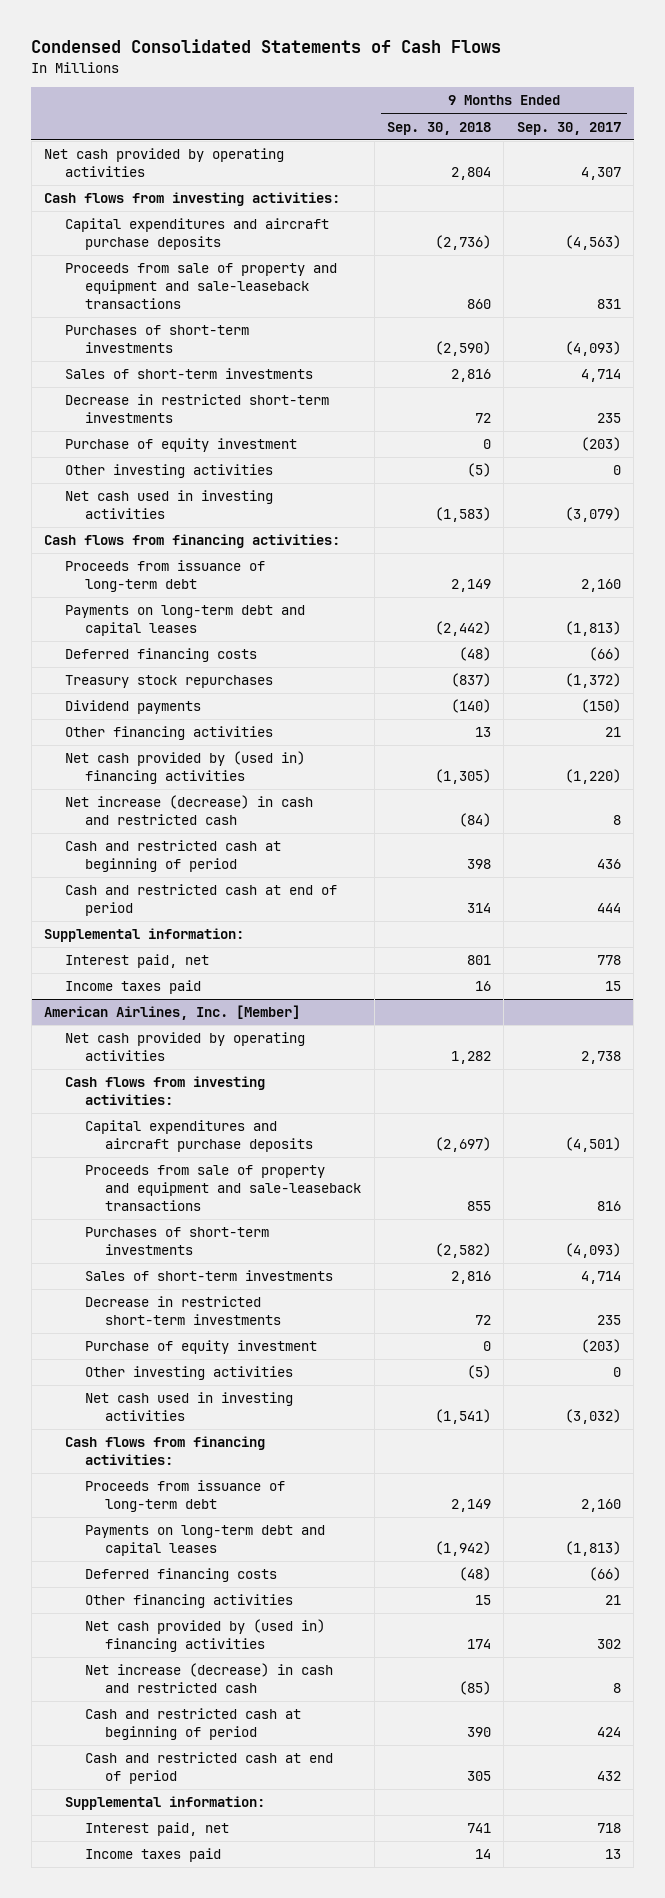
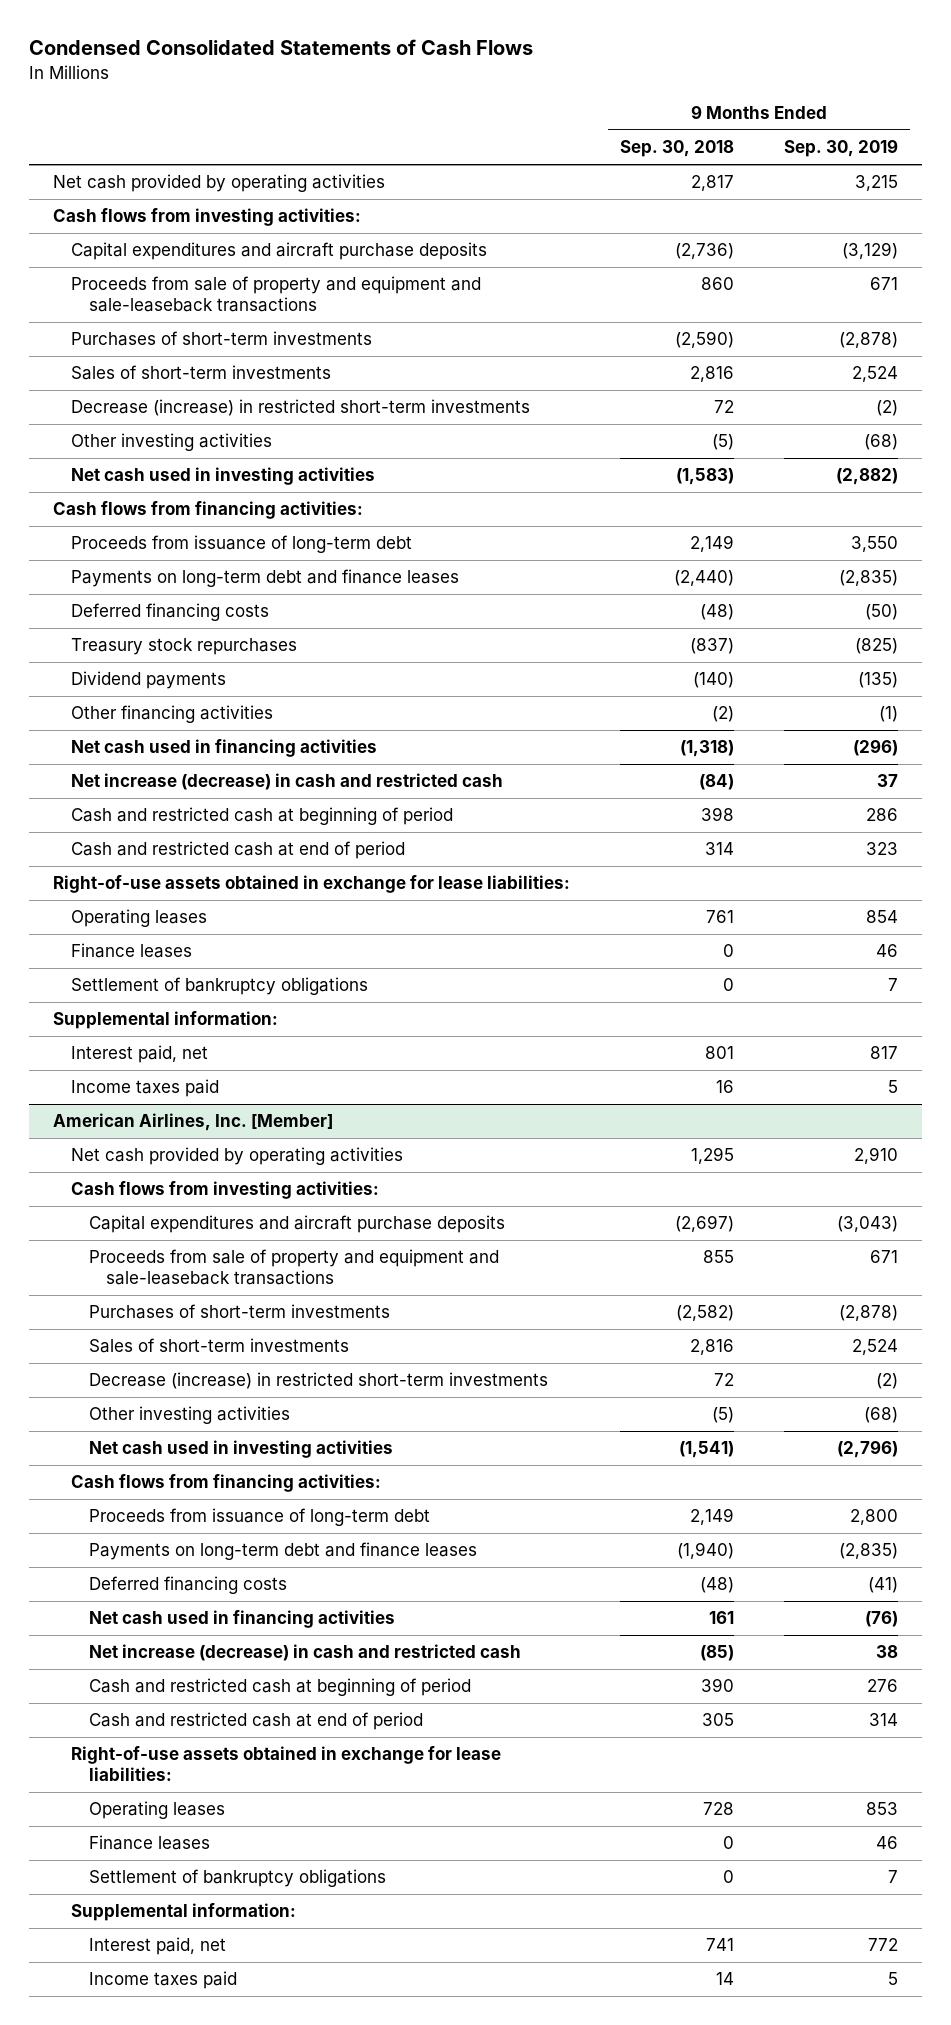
[516,121,621,135] Sep. 30, 2017 -> none
none -> [783,139,898,158] Sep. 30, 2019
[451,167,492,181] 2,804 -> [690,175,734,192] 2,817
[64,438,297,453] Purchase of equity investment -> none
[64,394,329,424] Decrease in restricted short-term investments -> [71,399,531,417] Decrease (increase) in restricted short-term investments
[64,605,305,637] Payments on long-term debt and capital leases -> [71,569,460,588] Payments on long-term debt and finance leases
[435,621,492,637] (2,442) -> [673,570,734,587] (2,440)
[475,727,492,738] 13 -> [711,706,734,723] (2)
[64,751,305,785] Net cash provided by (used in) financing activities -> [71,739,378,758] Net cash used in financing activities
[435,769,492,785] (1,305) -> [679,740,734,758] (1,318)
none -> [53,875,571,894] Right-of-use assets obtained in exchange for lease liabilities:
none -> [71,909,208,928] Operating leases
none -> [71,943,193,959] Finance leases
none -> [71,977,369,996] Settlement of bankruptcy obligations
[451,1051,492,1065] 1,282 -> [690,1147,734,1165] 1,295
[84,1340,317,1355] Purchase of equity investment -> none
[84,1296,282,1326] Decrease in restricted short-term investments -> [88,1372,548,1390] Decrease (increase) in restricted short-term investments
[84,1525,325,1557] Payments on long-term debt and capital leases -> [88,1542,477,1561] Payments on long-term debt and finance leases
[435,1541,492,1557] (1,942) -> [676,1542,734,1560] (1,940)
[84,1594,293,1609] Other financing activities -> none
[84,1619,325,1653] Net cash provided by (used in) financing activities -> [88,1610,395,1629] Net cash used in financing activities
[467,1639,492,1650] 174 -> [708,1611,734,1625] 161
none -> [71,1746,502,1781] Right-of-use assets obtained in exchange for lease liabilities:
none -> [88,1801,225,1820] Operating leases
none -> [88,1835,210,1851] Finance leases
none -> [88,1869,386,1888] Settlement of bankruptcy obligations

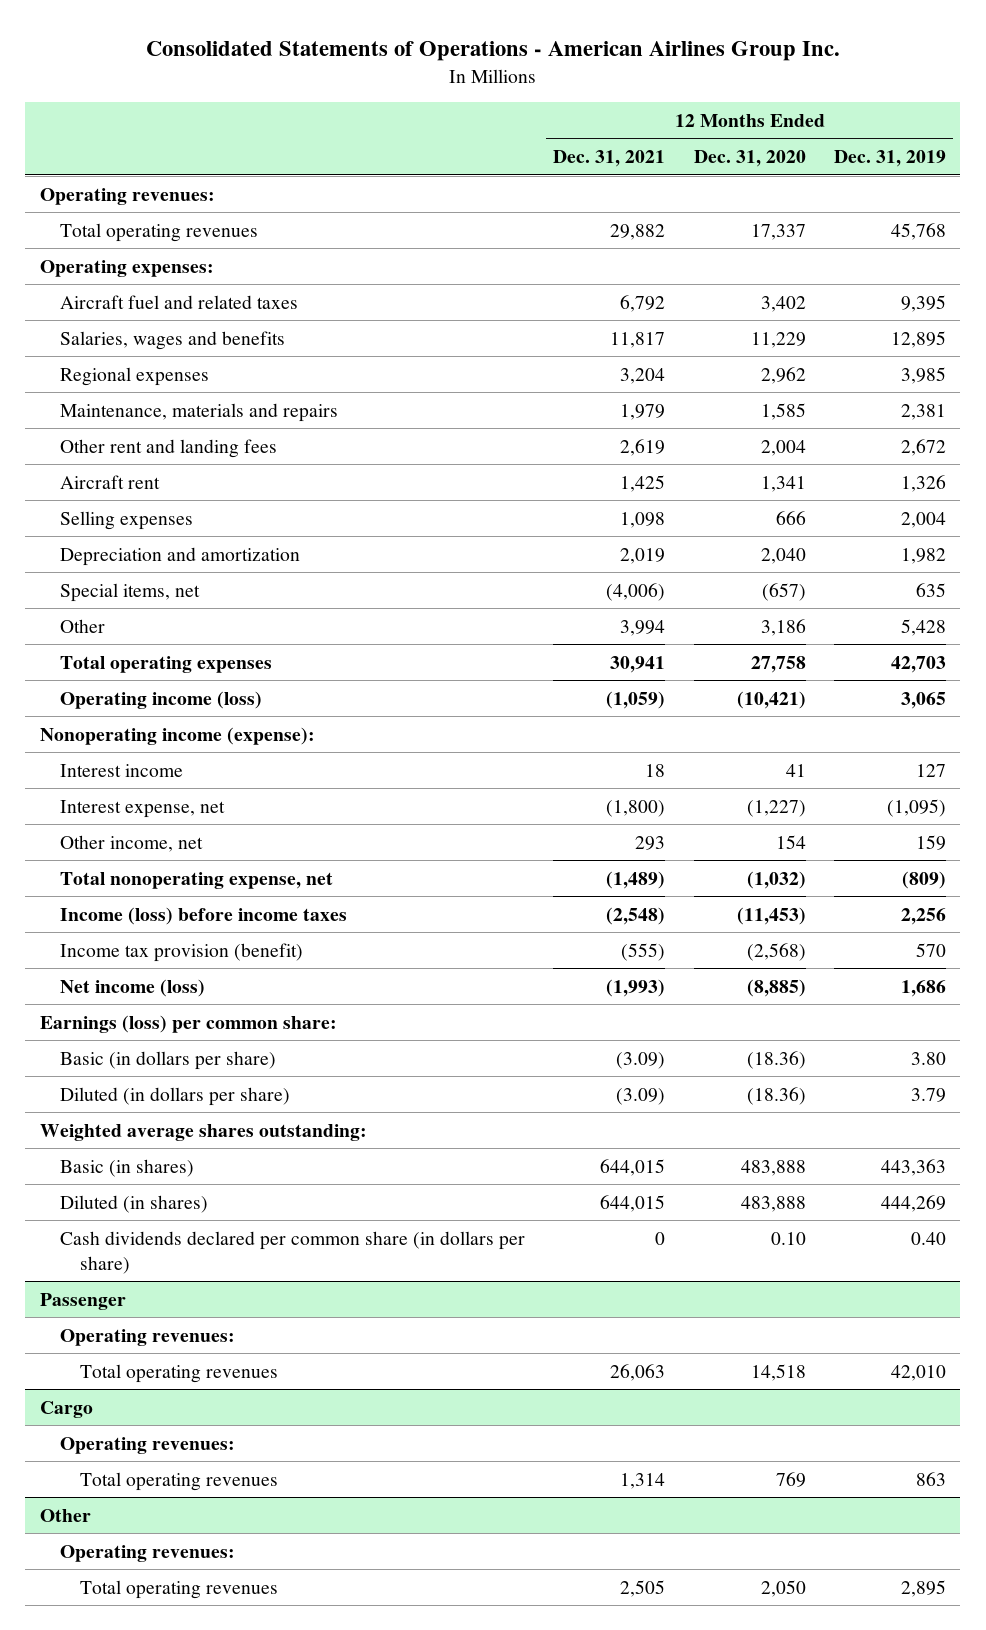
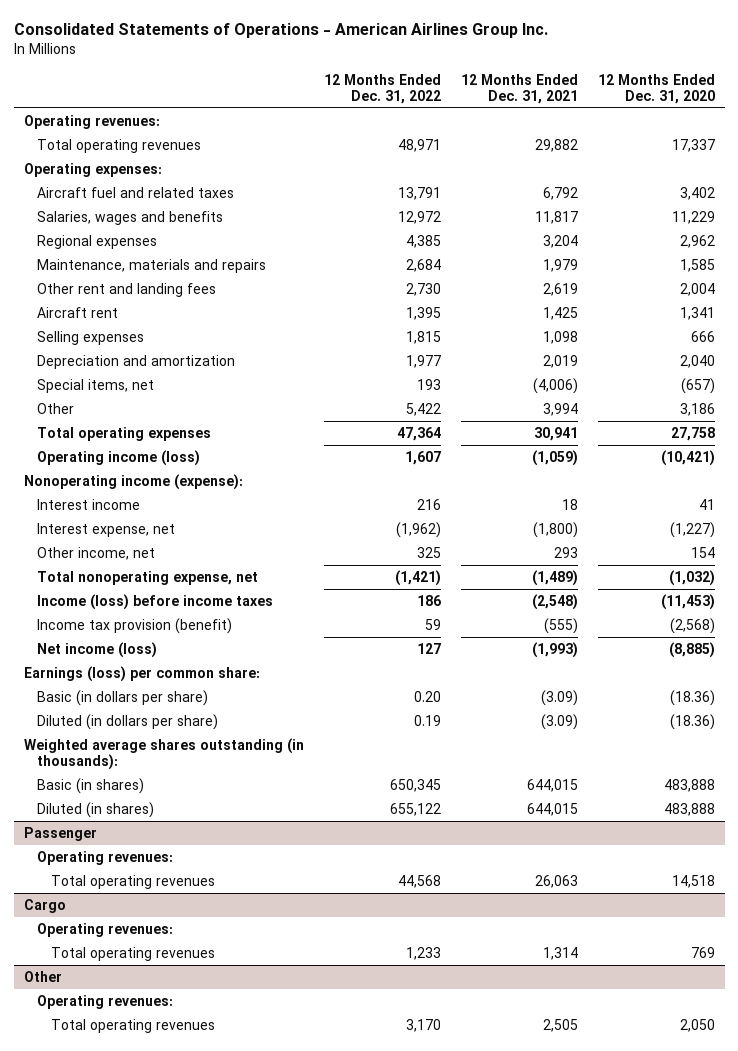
[834,150,947,168] Dec. 31, 2019 -> none
none -> [323,73,441,104] 12 Months Ended Dec. 31, 2022
[39,1123,367,1141] Weighted average shares outstanding: -> [23,737,304,771] Weighted average shares outstanding (in thousands):
[59,1230,525,1274] Cash dividends declared per common share (in dollars per share) -> none

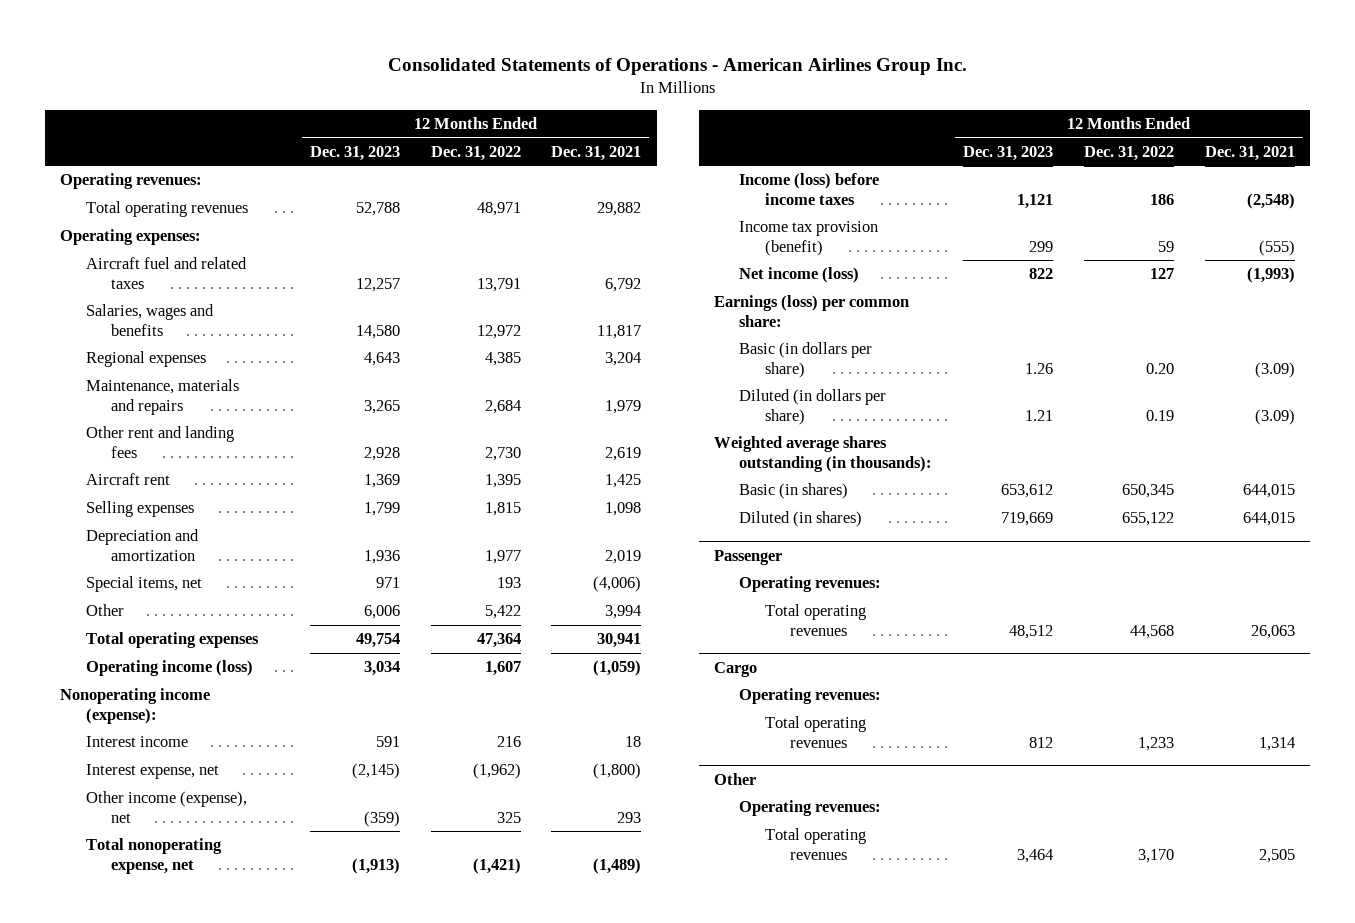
[597,73,715,104] 12 Months Ended Dec. 31, 2020 -> none
none -> [309,145,400,161] Dec. 31, 2023
[37,546,156,560] Other income, net -> [85,791,247,823] Other income (expense), net

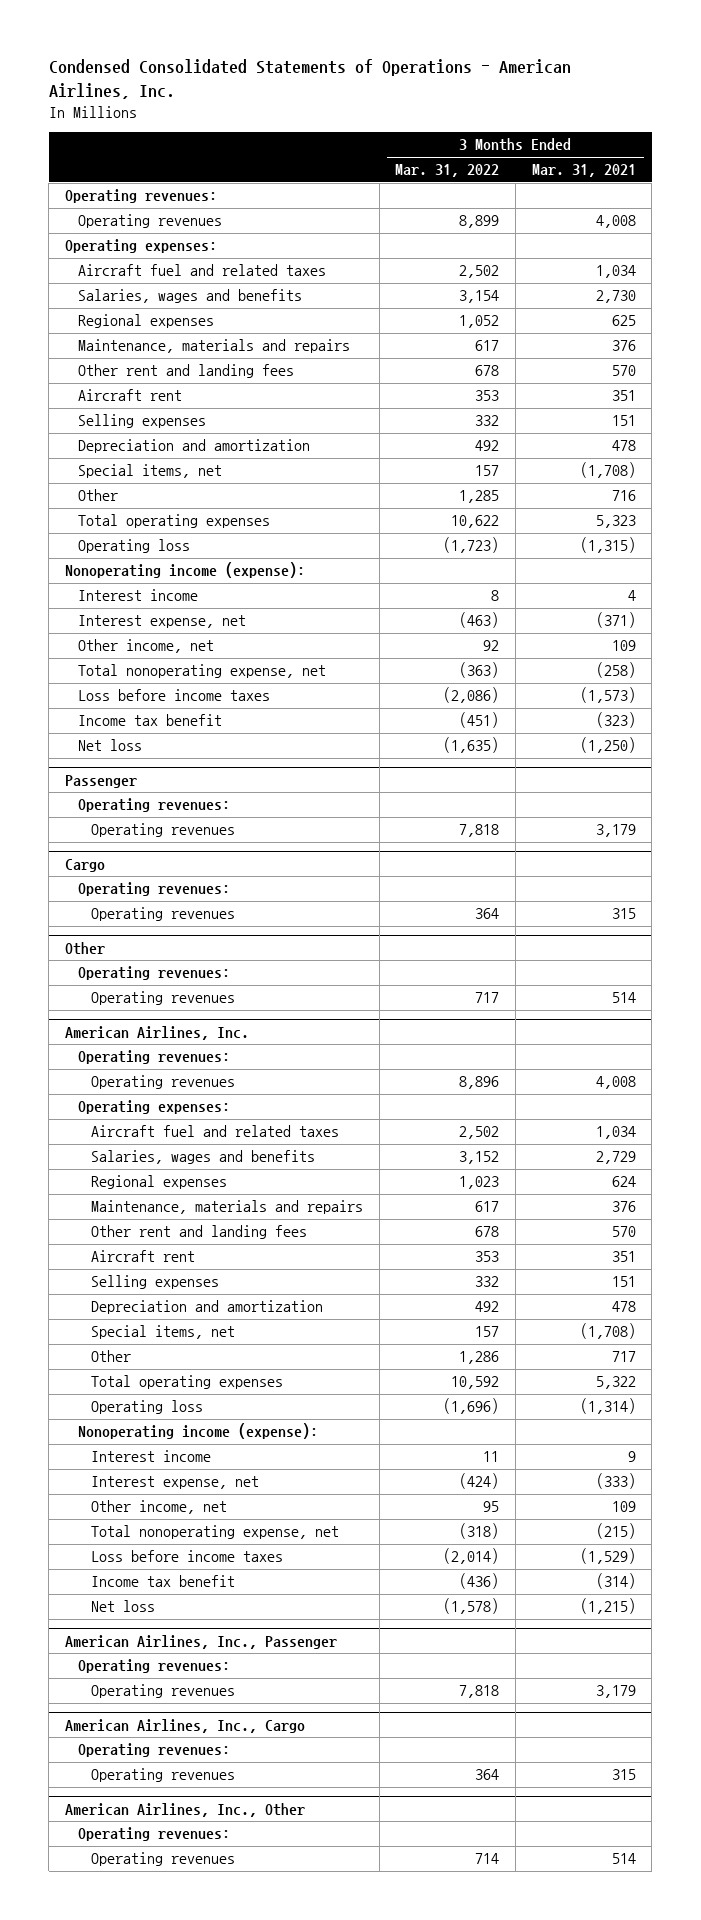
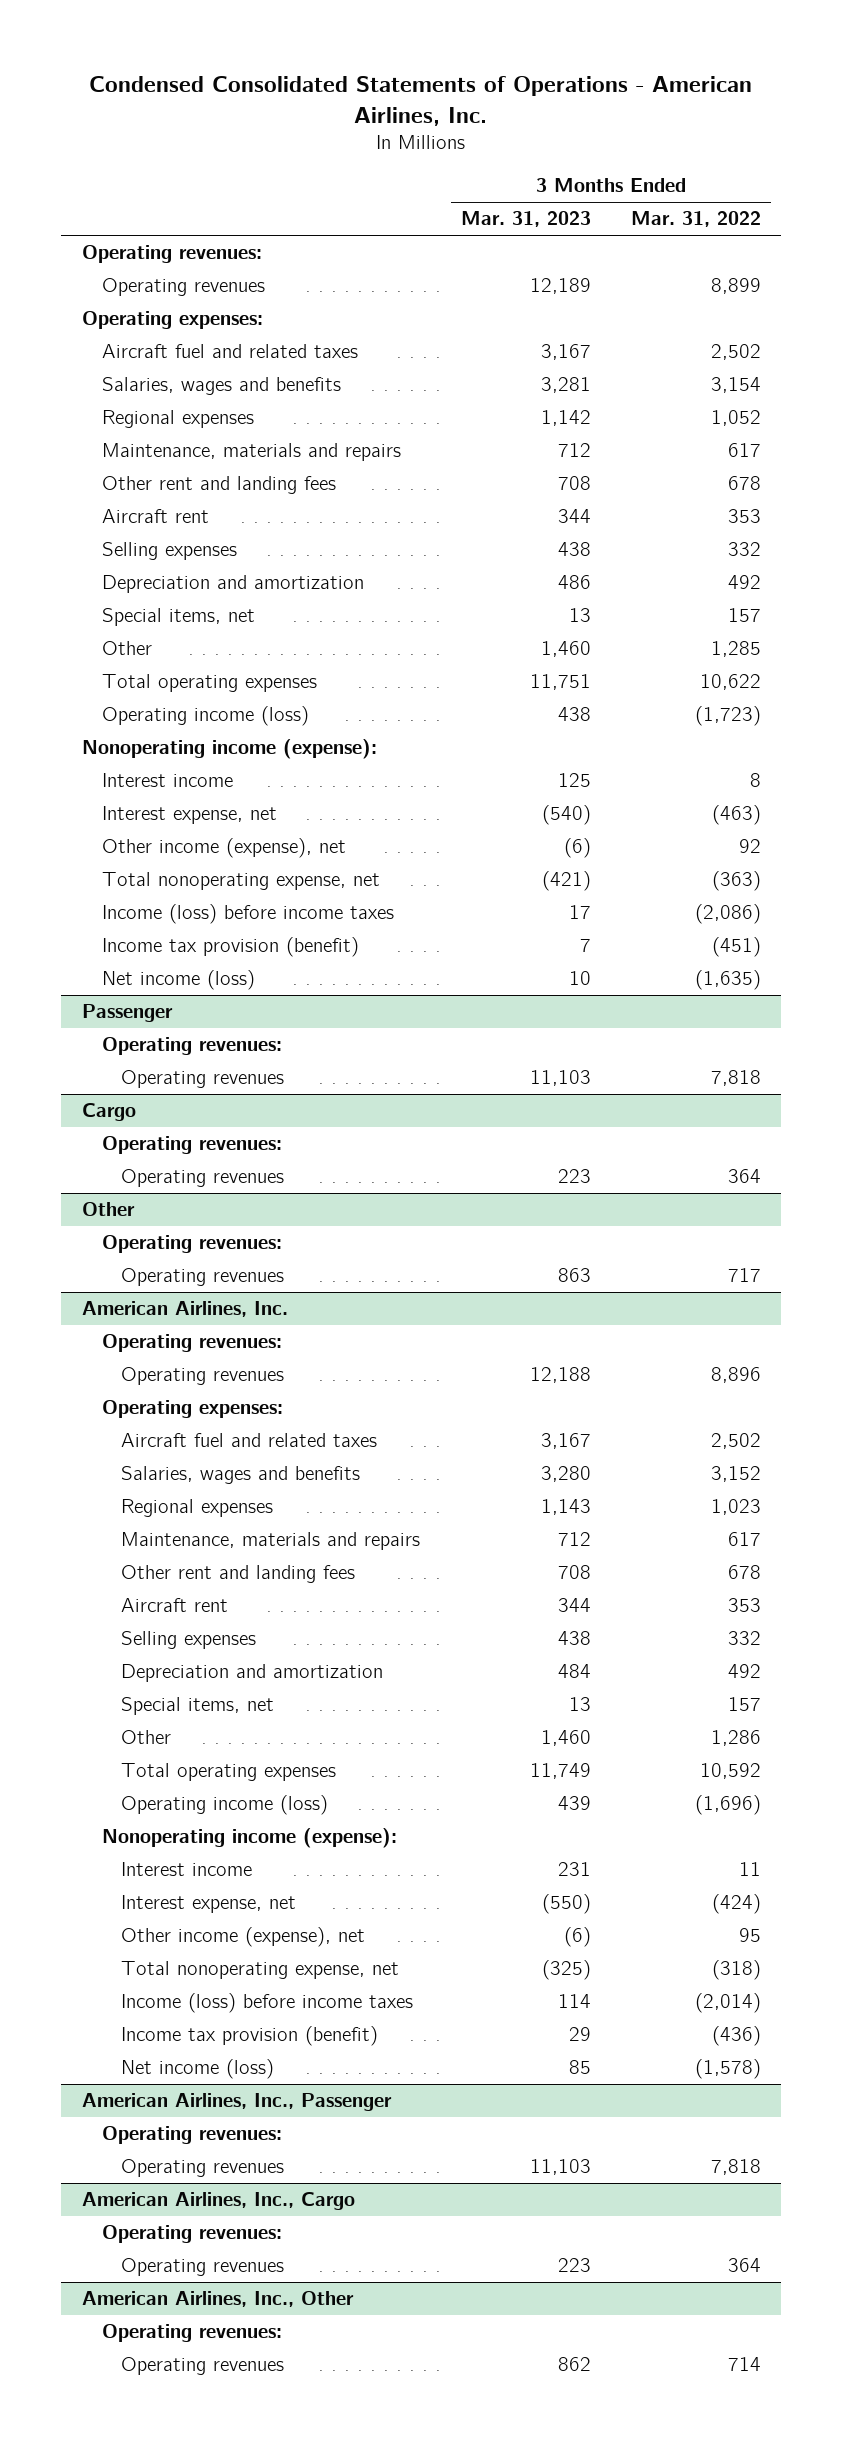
[531,164,636,178] Mar. 31, 2021 -> none
none -> [460,211,591,228] Mar. 31, 2023
[77,539,190,554] Operating loss -> [101,706,309,727] Operating income (loss)
[77,639,214,654] Other income, net -> [101,838,346,859] Other income (expense), net
[77,689,270,702] Loss before income taxes -> [101,904,394,925] Income (loss) before income taxes
[77,714,222,727] Income tax benefit -> [101,937,359,958] Income tax provision (benefit)
[77,739,142,752] Net loss -> [101,970,255,991] Net income (loss)
[90,1400,203,1415] Operating loss -> [121,1795,329,1816] Operating income (loss)
[90,1500,227,1515] Other income, net -> [121,1927,366,1948] Other income (expense), net
[90,1550,283,1563] Loss before income taxes -> [121,1993,414,2014] Income (loss) before income taxes
[90,1575,235,1588] Income tax benefit -> [121,2026,379,2047] Income tax provision (benefit)
[90,1600,155,1613] Net loss -> [121,2059,275,2080] Net income (loss)

